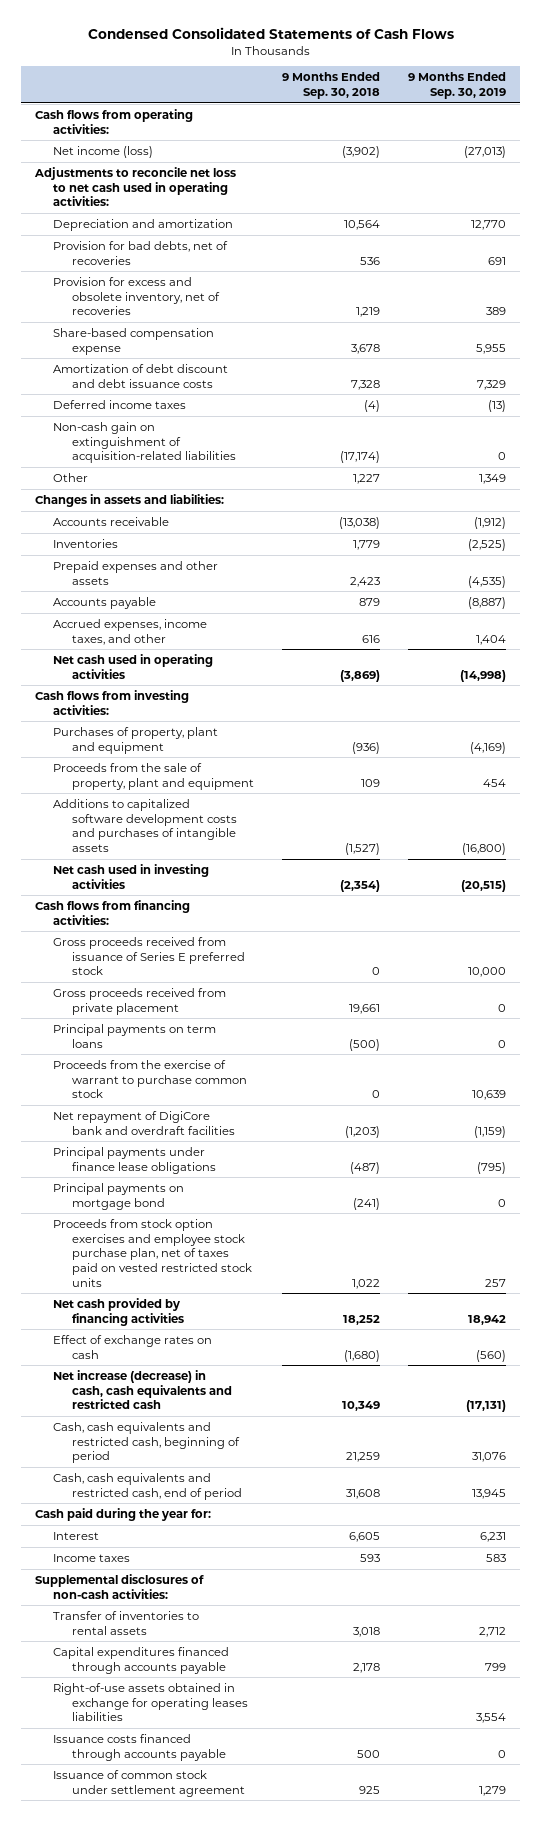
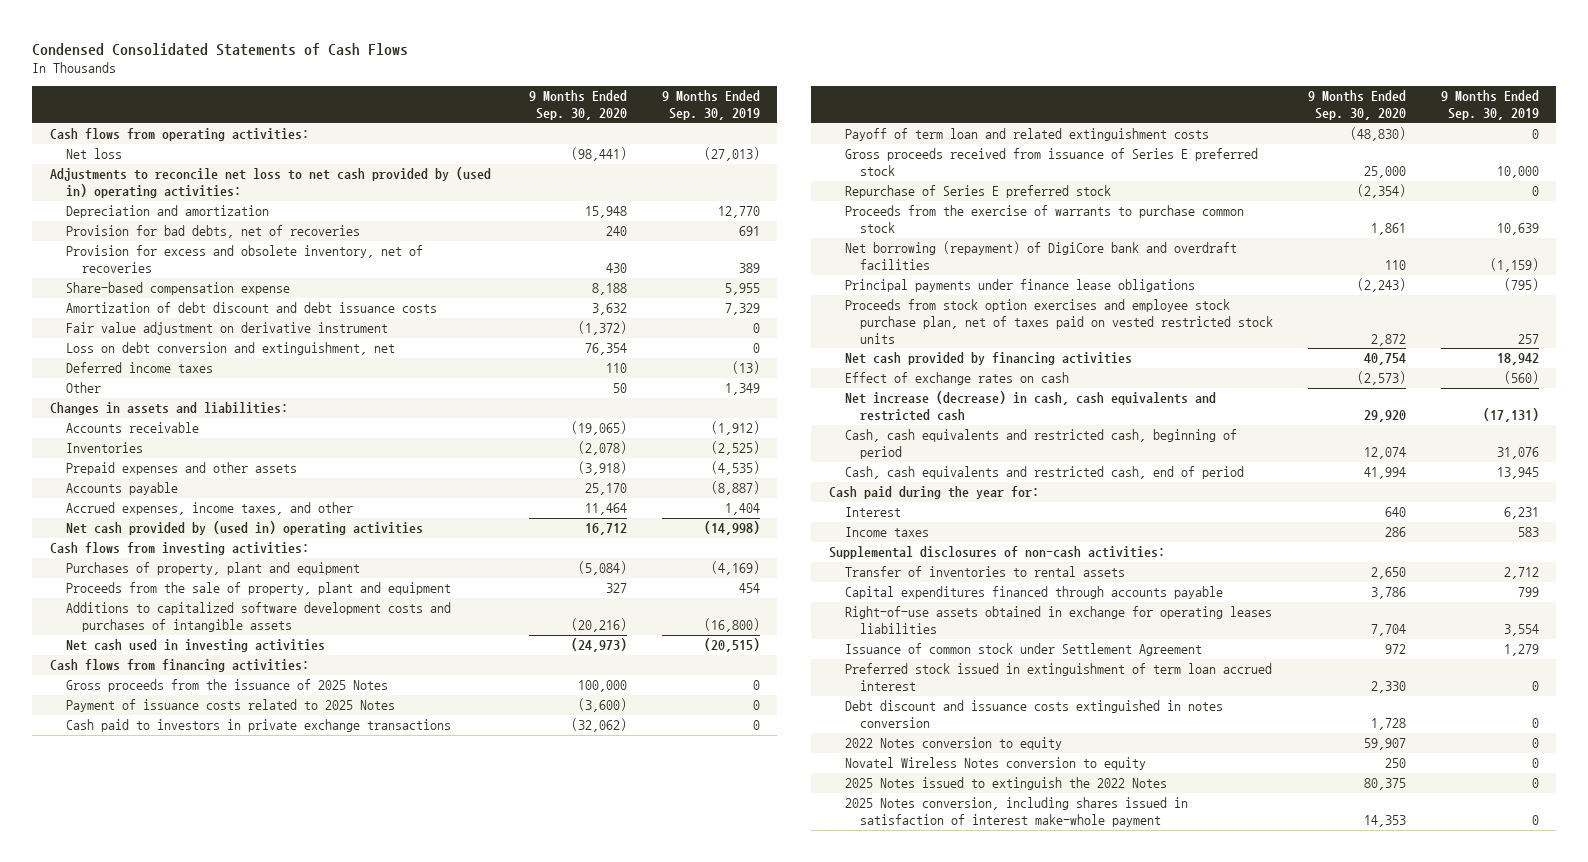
[282,72,381,99] 9 Months Ended Sep. 30, 2018 -> none
none -> [529,90,628,120] 9 Months Ended Sep. 30, 2020
[53,145,154,158] Net income (loss) -> [65,148,122,160] Net loss
[33,166,236,207] Adjustments to reconcile net loss to net cash used in operating activities: -> [49,167,491,199] Adjustments to reconcile net loss to net cash provided by (used in) operating activities:
none -> [65,322,388,336] Fair value adjustment on derivative instrument
none -> [65,342,395,356] Loss on debt conversion and extinguishment, net
[53,421,236,464] Non-cash gain on extinguishment of acquisition-related liabilities -> none
[53,653,214,679] Net cash used in operating activities -> [65,521,423,536] Net cash provided by (used in) operating activities
none -> [65,679,388,693] Gross proceeds from the issuance of 2025 Notes
none -> [65,699,395,713] Payment of issuance costs related to 2025 Notes
none -> [65,719,451,733] Cash paid to investors in private exchange transactions
none -> [844,128,1209,142] Payoff of term loan and related extinguishment costs
[53,987,227,1015] Gross proceeds received from private placement -> none
[53,1023,217,1048] Principal payments on term loans -> none
none -> [844,185,1111,199] Repurchase of Series E preferred stock
[53,1059,247,1099] Proceeds from the exercise of warrant to purchase common stock -> [844,205,1244,234] Proceeds from the exercise of warrants to purchase common stock
[53,1110,235,1135] Net repayment of DigiCore bank and overdraft facilities -> [844,241,1237,271] Net borrowing (repayment) of DigiCore bank and overdraft facilities
[53,1182,185,1210] Principal payments on mortgage bond -> none
[53,1733,226,1761] Issuance costs financed through accounts payable -> none
[53,1769,245,1797] Issuance of common stock under settlement agreement -> [844,643,1202,657] Issuance of common stock under Settlement Agreement
none -> [844,663,1272,692] Preferred stock issued in extinguishment of term loan accrued interest
none -> [844,700,1223,729] Debt discount and issuance costs extinguished in notes conversion
none -> [844,737,1062,751] 2022 Notes conversion to equity
none -> [844,757,1146,771] Novatel Wireless Notes conversion to equity
none -> [844,777,1167,791] 2025 Notes issued to extinguish the 2022 Notes
none -> [844,797,1188,828] 2025 Notes conversion, including shares issued in satisfaction of interest make-whole payment

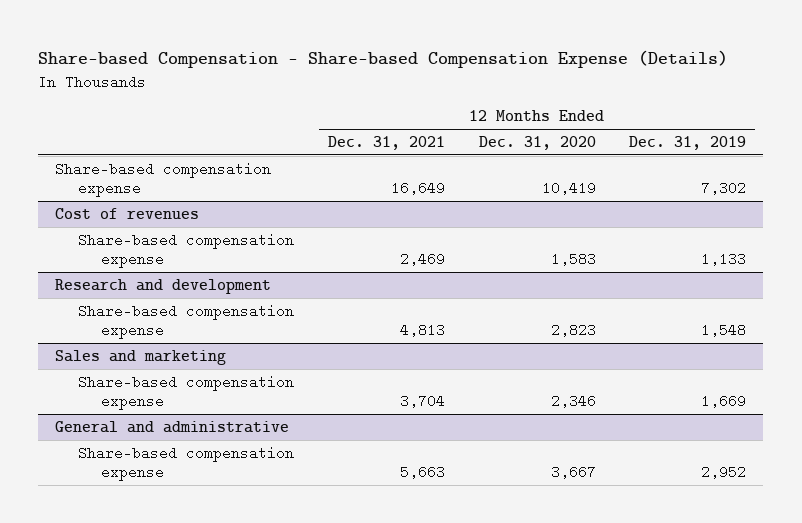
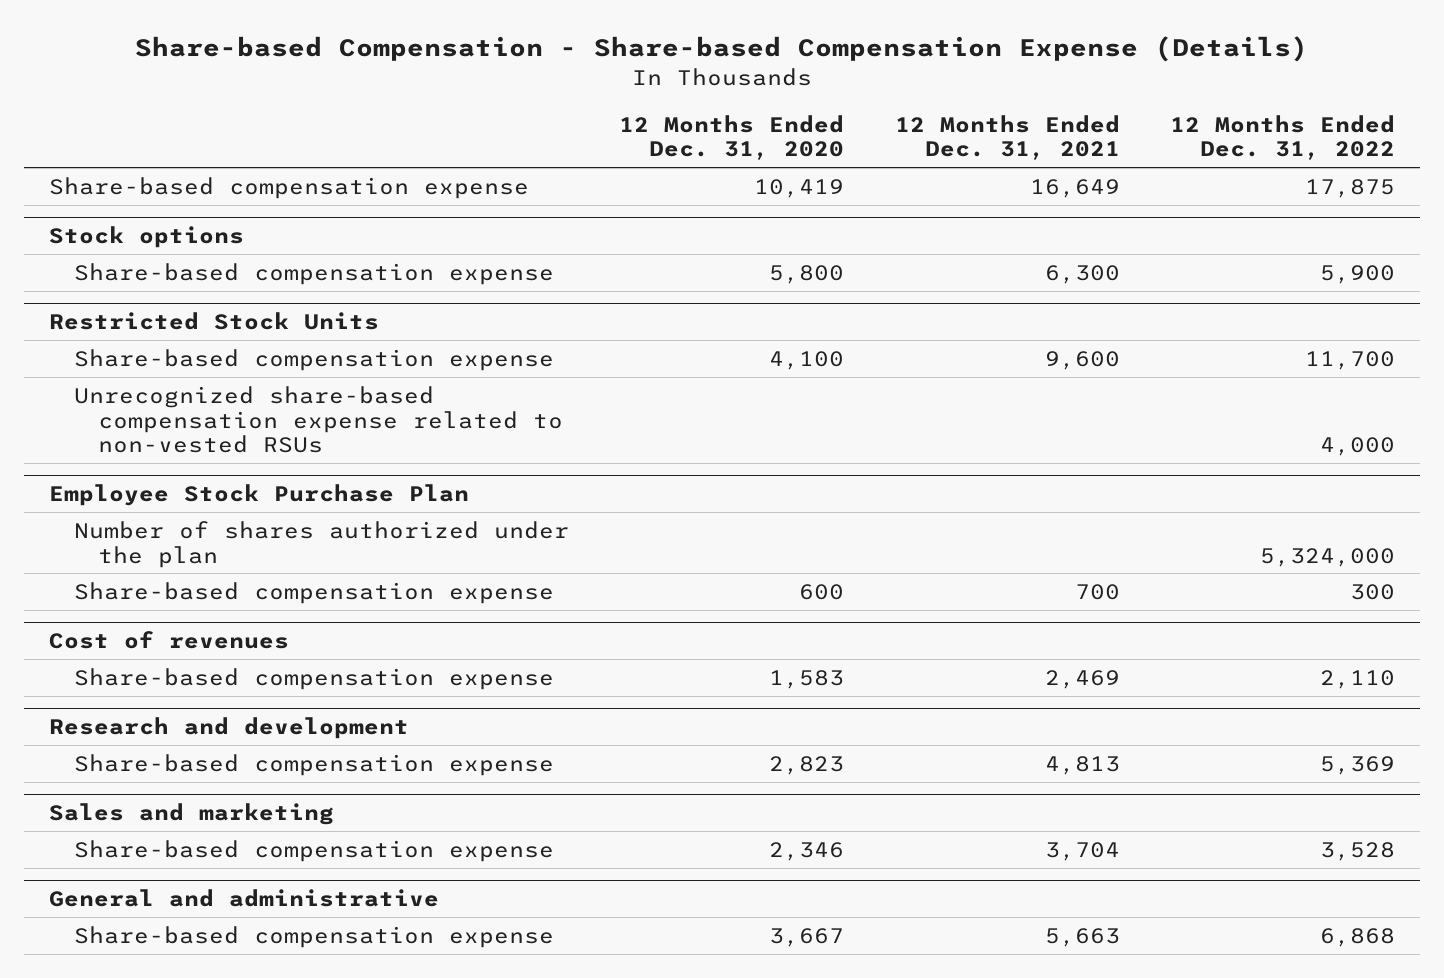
[629,136,747,151] Dec. 31, 2019 -> none
none -> [1169,114,1395,161] 12 Months Ended Dec. 31, 2022
none -> [48,226,244,249] Stock options
none -> [73,262,554,285] Share-based compensation expense
none -> [48,312,379,331] Restricted Stock Units
none -> [73,348,554,371] Share-based compensation expense
none -> [73,385,564,454] Unrecognized share-based compensation expense related to non-vested RSUs
none -> [48,484,469,507] Employee Stock Purchase Plan
none -> [73,520,569,568] Number of shares authorized under the plan
none -> [73,581,554,604] Share-based compensation expense

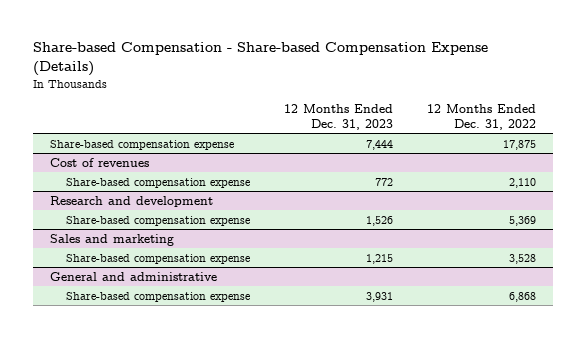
[619,114,845,161] 12 Months Ended Dec. 31, 2020 -> none
[894,114,1120,161] 12 Months Ended Dec. 31, 2021 -> none
none -> [284,104,394,130] 12 Months Ended Dec. 31, 2023
[48,226,244,249] Stock options -> none
[73,262,554,285] Share-based compensation expense -> none
[48,312,379,331] Restricted Stock Units -> none
[73,348,554,371] Share-based compensation expense -> none
[73,385,564,454] Unrecognized share-based compensation expense related to non-vested RSUs -> none
[48,484,469,507] Employee Stock Purchase Plan -> none
[73,520,569,568] Number of shares authorized under the plan -> none
[73,581,554,604] Share-based compensation expense -> none

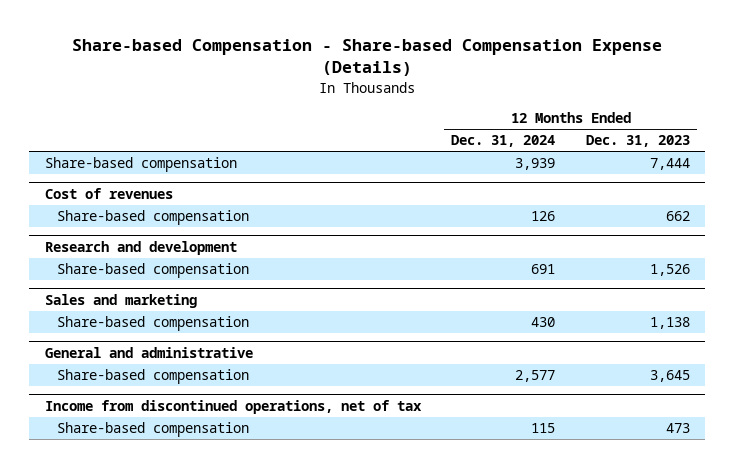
[426,104,536,130] 12 Months Ended Dec. 31, 2022 -> none
none -> [451,135,556,148] Dec. 31, 2024
[50,139,235,150] Share-based compensation expense -> [44,157,237,173] Share-based compensation
[66,177,251,188] Share-based compensation expense -> [56,210,249,226] Share-based compensation
[375,177,394,186] 772 -> [665,211,690,222] 662
[66,215,251,226] Share-based compensation expense -> [56,263,249,279] Share-based compensation
[66,253,251,264] Share-based compensation expense -> [56,316,249,332] Share-based compensation
[366,253,394,264] 1,215 -> [649,317,690,330] 1,138
[66,291,251,302] Share-based compensation expense -> [56,369,249,385] Share-based compensation
[366,291,394,302] 3,931 -> [649,370,690,383] 3,645
none -> [44,399,422,414] Income from discontinued operations, net of tax
none -> [56,422,249,438] Share-based compensation

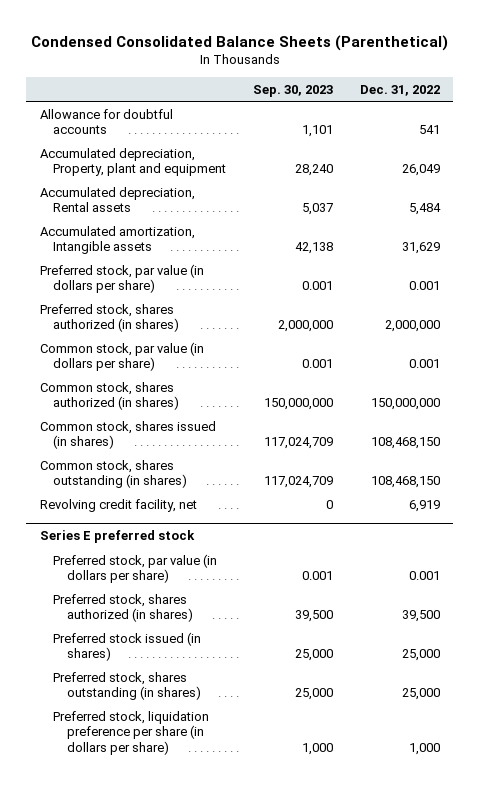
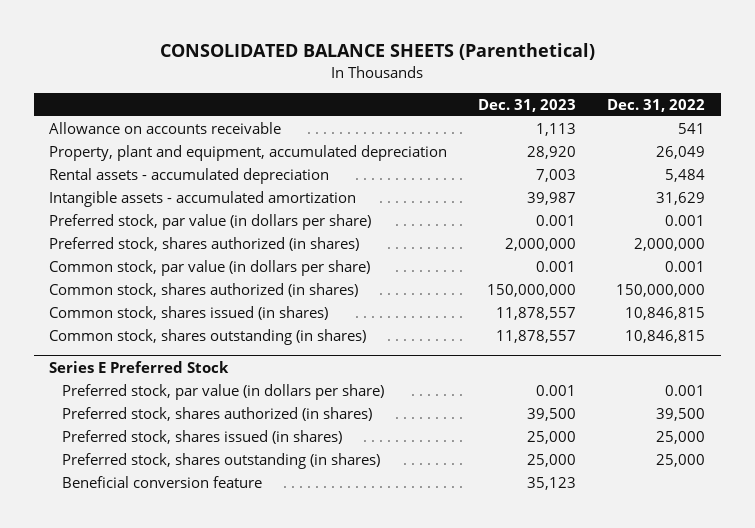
[30,34,448,51] Condensed Consolidated Balance Sheets (Parenthetical) -> [160,43,596,61] CONSOLIDATED BALANCE SHEETS (Parenthetical)
[252,85,333,98] Sep. 30, 2023 -> none
none -> [478,98,577,112] Dec. 31, 2023
[39,108,173,135] Allowance for doubtful accounts -> [49,121,282,134] Allowance on accounts receivable
[39,147,227,177] Accumulated depreciation, Property, plant and equipment -> [49,144,448,161] Property, plant and equipment, accumulated depreciation
[39,186,195,213] Accumulated depreciation, Rental assets -> [49,167,330,184] Rental assets - accumulated depreciation
[39,225,195,255] Accumulated amortization, Intangible assets -> [49,190,357,207] Intangible assets - accumulated amortization
[39,498,197,512] Revolving credit facility, net -> none
[370,437,440,450] 108,468,150 -> [625,306,706,320] 10,846,815
[370,476,440,489] 108,468,150 -> [625,329,706,343] 10,846,815
[39,530,195,544] Series E preferred stock -> [49,360,230,373] Series E Preferred Stock
[53,631,202,662] Preferred stock issued (in shares) -> [61,429,342,444] Preferred stock, shares issued (in shares)
[53,710,210,755] Preferred stock, liquidation preference per share (in dollars per share) -> none
none -> [61,475,262,488] Beneficial conversion feature

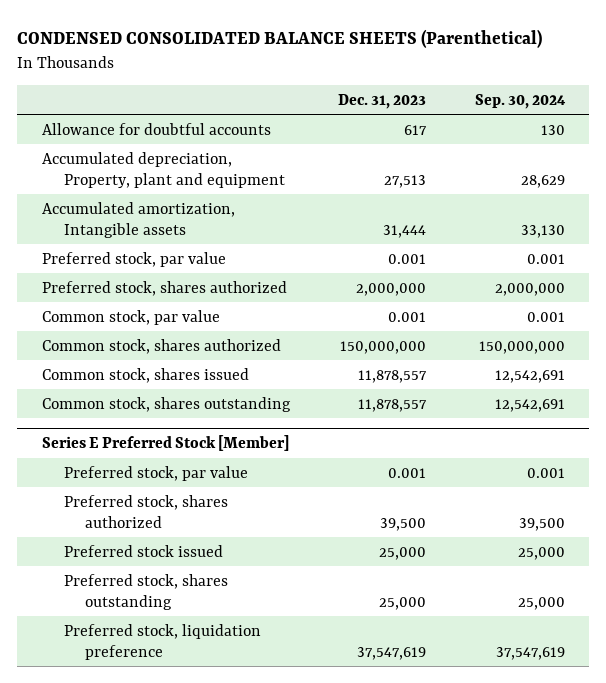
[160,43,596,61] CONSOLIDATED BALANCE SHEETS (Parenthetical) -> [17,29,543,49] CONDENSED CONSOLIDATED BALANCE SHEETS (Parenthetical)
[607,98,706,112] Dec. 31, 2022 -> none
none -> [474,93,566,109] Sep. 30, 2024
[49,167,330,184] Rental assets - accumulated depreciation -> none
[61,475,262,488] Beneficial conversion feature -> none
[49,121,282,134] Allowance on accounts receivable -> [41,122,271,135] Allowance for doubtful accounts
[536,122,577,136] 1,113 -> [404,124,428,135] 617
[49,144,448,161] Property, plant and equipment, accumulated depreciation -> [41,151,285,188] Accumulated depreciation, Property, plant and equipment
[527,145,577,159] 28,920 -> [384,174,427,188] 27,513
[49,190,357,207] Intangible assets - accumulated amortization -> [41,201,235,238] Accumulated amortization, Intangible assets
[527,191,577,205] 39,987 -> [383,224,427,238] 31,444
[49,213,372,230] Preferred stock, par value (in dollars per share) -> [41,251,226,267] Preferred stock, par value
[49,236,360,251] Preferred stock, shares authorized (in shares) -> [41,280,287,296] Preferred stock, shares authorized
[49,259,371,276] Common stock, par value (in dollars per share) -> [41,309,220,325] Common stock, par value
[49,282,359,297] Common stock, shares authorized (in shares) -> [41,338,281,354] Common stock, shares authorized
[49,305,329,320] Common stock, shares issued (in shares) -> [41,367,249,383] Common stock, shares issued
[49,328,367,345] Common stock, shares outstanding (in shares) -> [41,396,291,412] Common stock, shares outstanding
[49,360,230,373] Series E Preferred Stock -> [41,435,289,452] Series E Preferred Stock [Member]
[61,383,384,400] Preferred stock, par value (in dollars per share) -> [63,465,248,481] Preferred stock, par value
[61,406,372,421] Preferred stock, shares authorized (in shares) -> [63,494,228,528] Preferred stock, shares authorized
[61,429,342,444] Preferred stock, shares issued (in shares) -> [63,544,223,557] Preferred stock issued
[61,452,380,469] Preferred stock, shares outstanding (in shares) -> [63,573,228,610] Preferred stock, shares outstanding
none -> [63,623,261,660] Preferred stock, liquidation preference

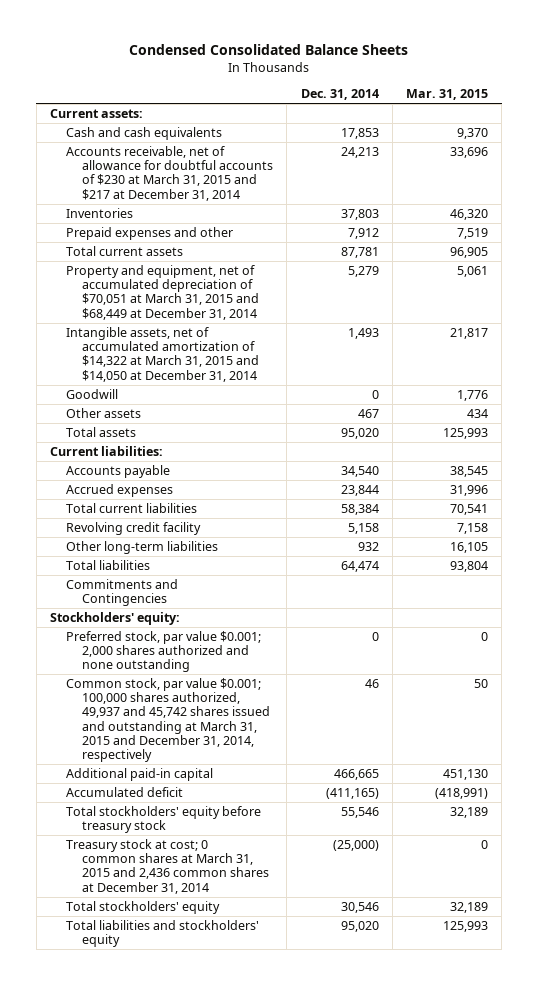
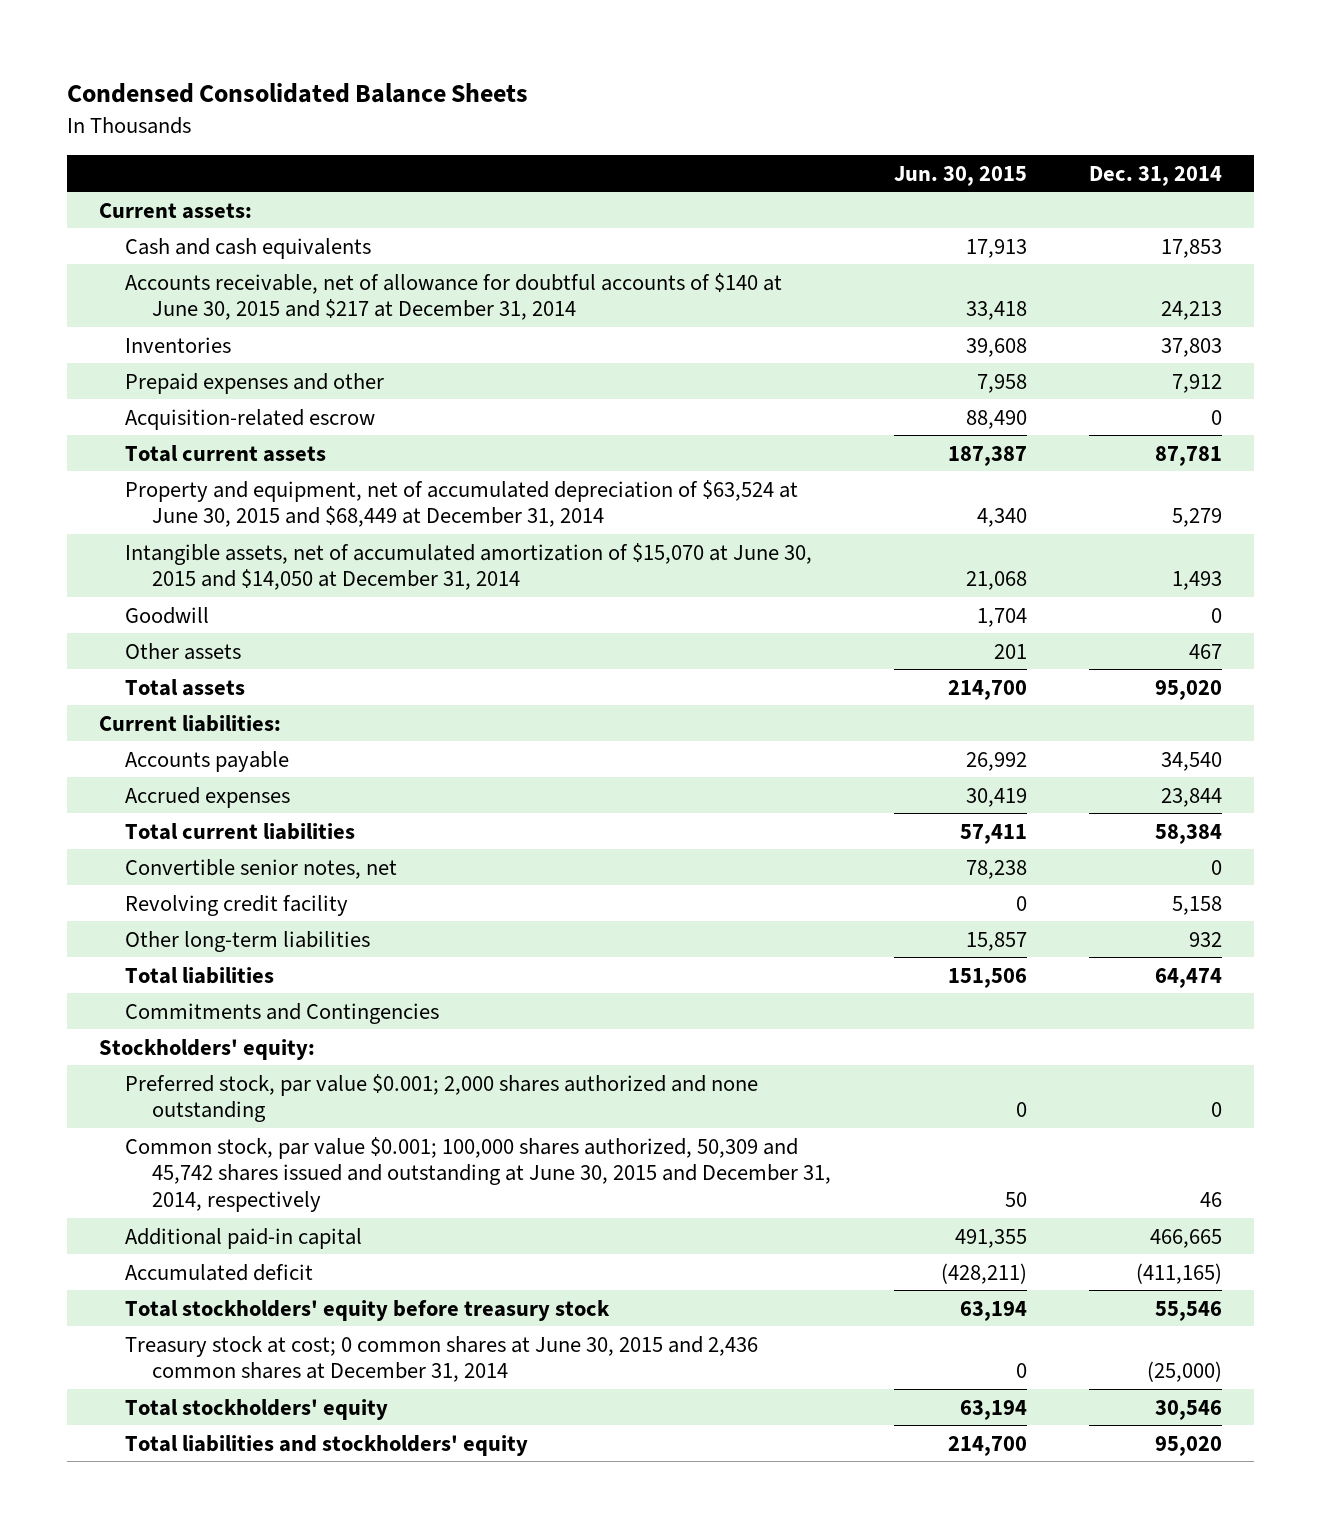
[406,89,489,101] Mar. 31, 2015 -> none
none -> [893,165,1027,186] Jun. 30, 2015
[65,145,274,201] Accounts receivable, net of allowance for doubtful accounts of $230 at March 31, 2015 and $217 at December 31, 2014 -> [125,272,783,321] Accounts receivable, net of allowance for doubtful accounts of $140 at June 30, 2015 and $217 at December 31, 2014
none -> [125,408,376,430] Acquisition-related escrow
[65,264,260,320] Property and equipment, net of accumulated depreciation of $70,051 at March 31, 2015 and $68,449 at December 31, 2014 -> [125,479,799,528] Property and equipment, net of accumulated depreciation of $63,524 at June 30, 2015 and $68,449 at December 31, 2014
[65,326,260,382] Intangible assets, net of accumulated amortization of $14,322 at March 31, 2015 and $14,050 at December 31, 2014 -> [125,542,813,591] Intangible assets, net of accumulated amortization of $15,070 at June 30, 2015 and $14,050 at December 31, 2014
none -> [125,858,398,879] Convertible senior notes, net
[65,677,271,763] Common stock, par value $0.001; 100,000 shares authorized, 49,937 and 45,742 shares issued and outstanding at March 31, 2015 and December 31, 2014, respectively -> [125,1136,831,1213] Common stock, par value $0.001; 100,000 shares authorized, 50,309 and 45,742 shares issued and outstanding at June 30, 2015 and December 31, 2014, respectively
[65,838,270,894] Treasury stock at cost; 0 common shares at March 31, 2015 and 2,436 common shares at December 31, 2014 -> [125,1335,759,1383] Treasury stock at cost; 0 common shares at June 30, 2015 and 2,436 common shares at December 31, 2014

